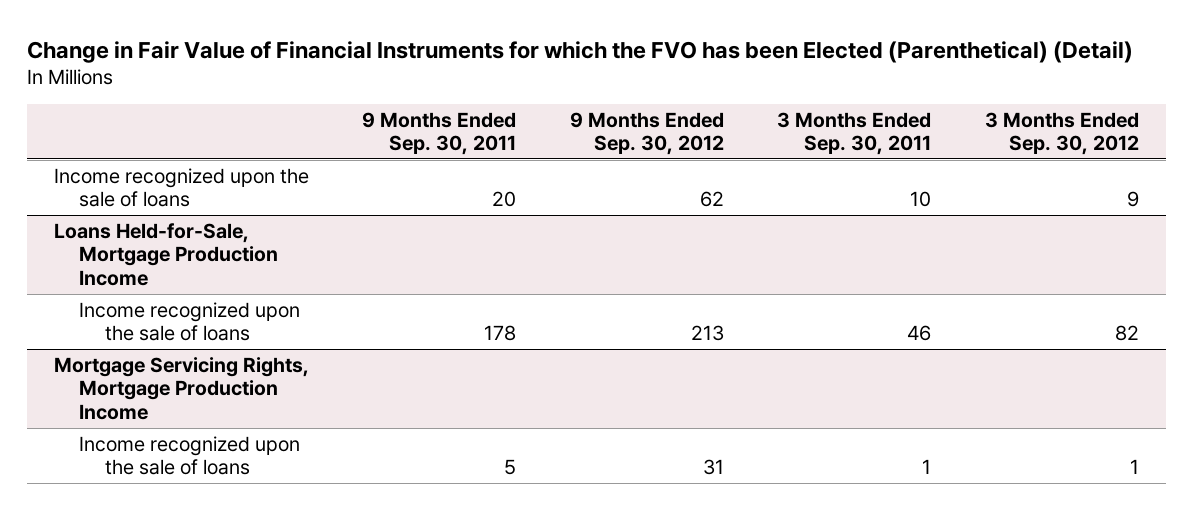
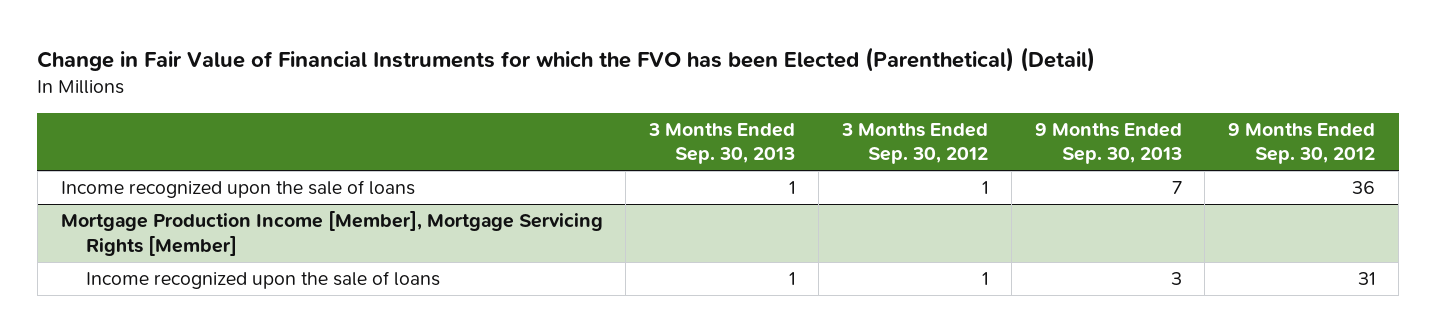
[362,111,517,156] 9 Months Ended Sep. 30, 2011 -> none
[777,111,932,156] 3 Months Ended Sep. 30, 2011 -> none
none -> [648,122,796,165] 3 Months Ended Sep. 30, 2013
none -> [1034,122,1182,165] 9 Months Ended Sep. 30, 2013
[53,222,279,287] Loans Held-for-Sale, Mortgage Production Income -> none
[79,301,301,342] Income recognized upon the sale of loans -> none
[699,191,724,208] 62 -> [1352,181,1376,195] 36
[1126,191,1139,208] 9 -> [981,181,988,195] 1
[53,356,309,421] Mortgage Servicing Rights, Mortgage Production Income -> [60,210,603,256] Mortgage Production Income [Member], Mortgage Servicing Rights [Member]

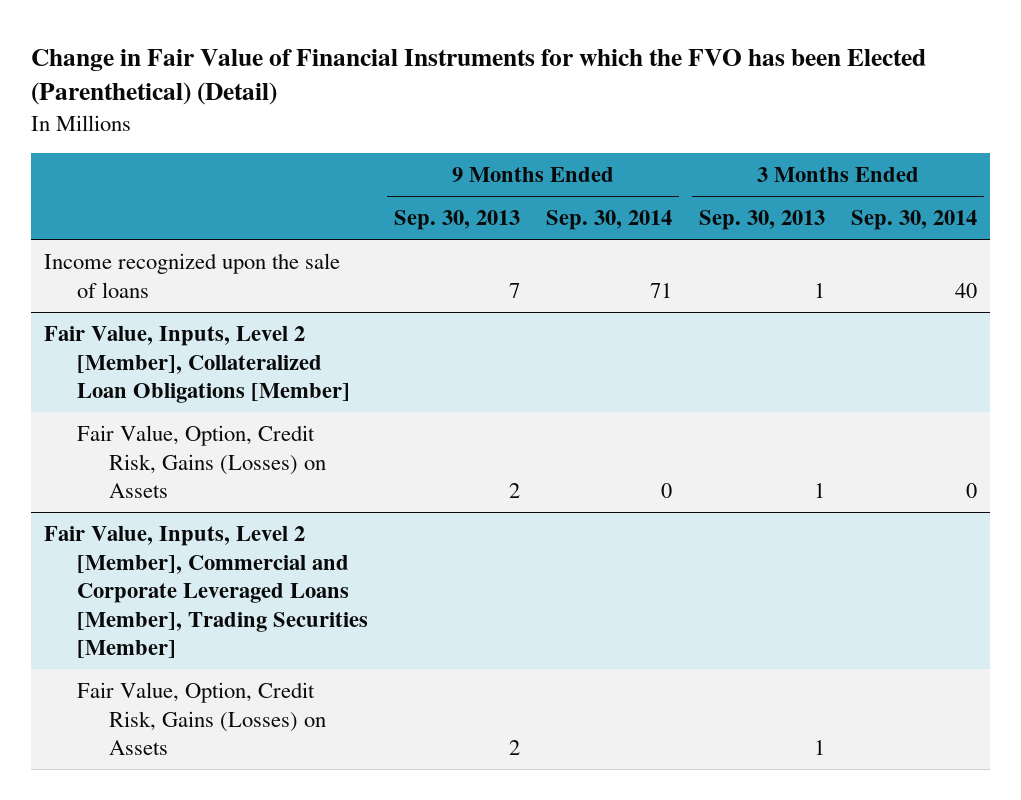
[840,122,988,165] 3 Months Ended Sep. 30, 2012 -> none
[1228,122,1376,165] 9 Months Ended Sep. 30, 2012 -> none
none -> [546,210,673,231] Sep. 30, 2014
none -> [851,210,978,231] Sep. 30, 2014
[60,210,603,256] Mortgage Production Income [Member], Mortgage Servicing Rights [Member] -> none
[85,271,440,290] Income recognized upon the sale of loans -> none
none -> [44,325,350,404] Fair Value, Inputs, Level 2 [Member], Collateralized Loan Obligations [Member]
none -> [76,424,326,499] Fair Value, Option, Credit Risk, Gains (Losses) on Assets
none -> [44,525,368,659] Fair Value, Inputs, Level 2 [Member], Commercial and Corporate Leveraged Loans [Member], Trading Securities [Member]
none -> [76,681,326,756] Fair Value, Option, Credit Risk, Gains (Losses) on Assets

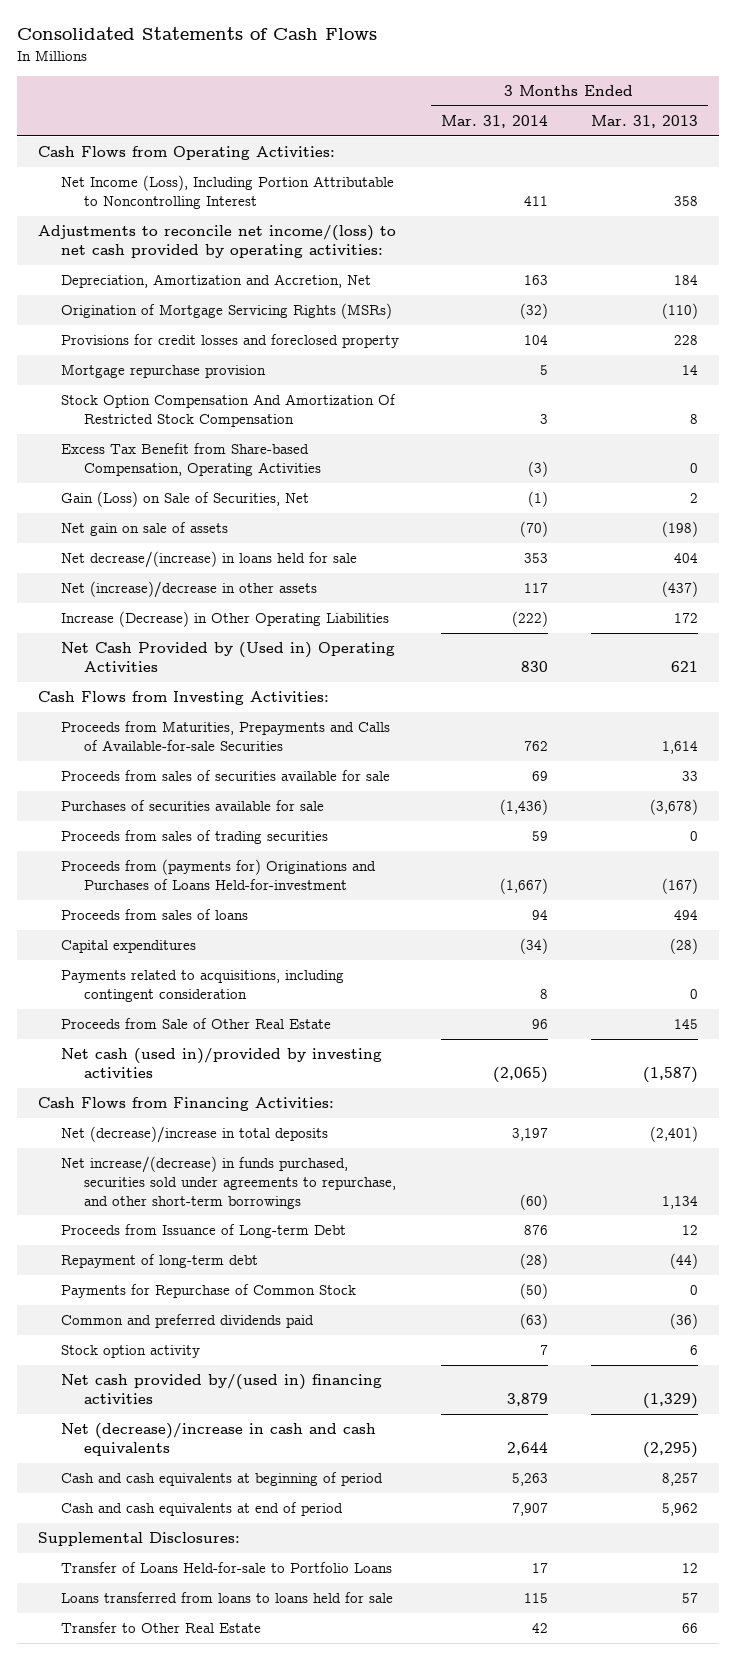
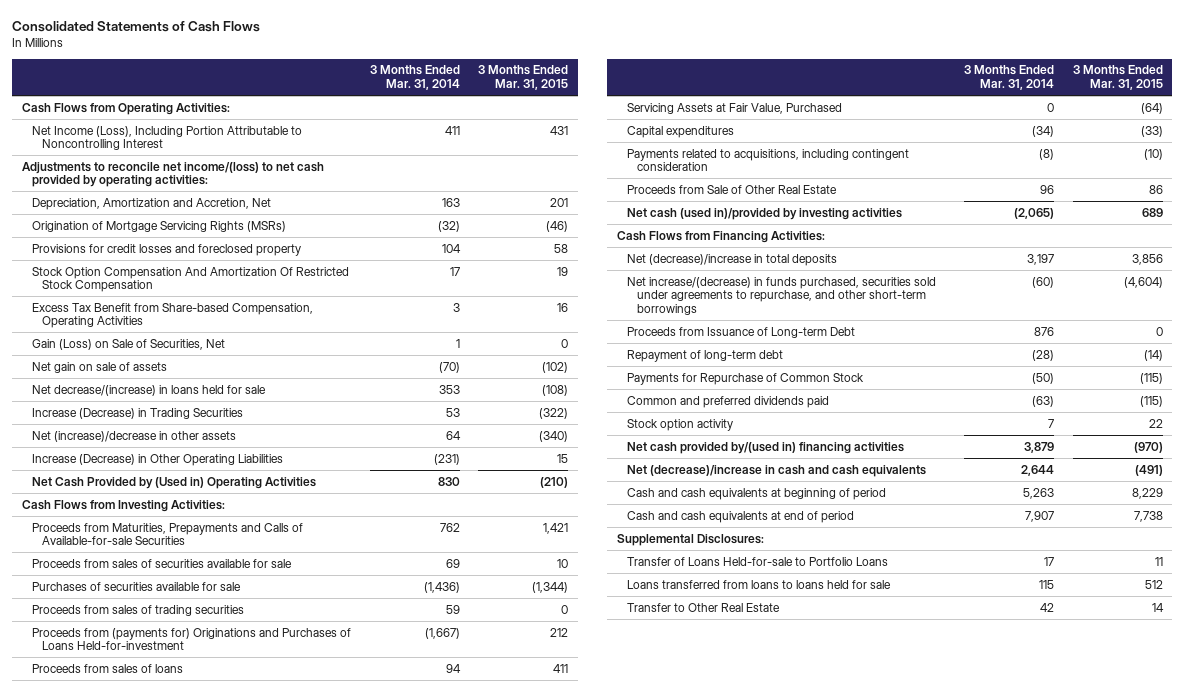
[590,114,698,128] Mar. 31, 2013 -> none
none -> [478,65,569,91] 3 Months Ended Mar. 31, 2015
[60,364,266,379] Mortgage repurchase provision -> none
[540,413,549,424] 3 -> [449,266,460,276] 17
[528,460,549,477] (3) -> [452,302,460,312] 3
[528,491,549,508] (1) -> [455,338,460,348] 1
none -> [31,407,243,419] Increase (Decrease) in Trading Securities
[524,583,549,594] 117 -> [445,430,461,440] 64
[512,611,549,628] (222) -> [433,453,460,465] (231)
none -> [626,102,842,114] Servicing Assets at Fair Value, Purchased
[540,988,549,999] 8 -> [1039,148,1055,160] (8)

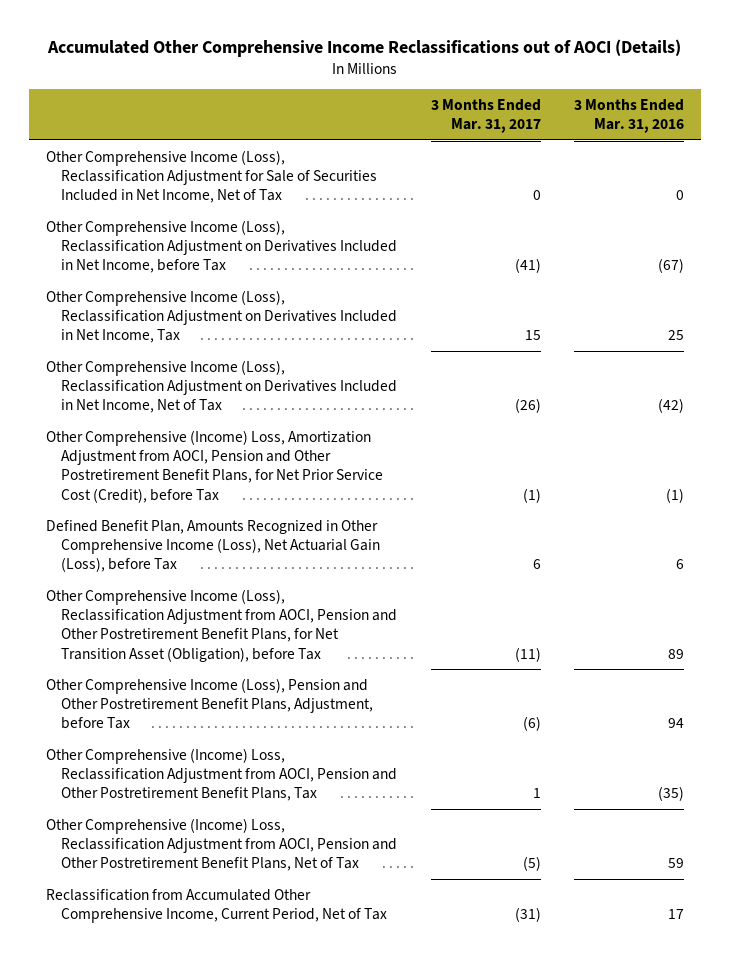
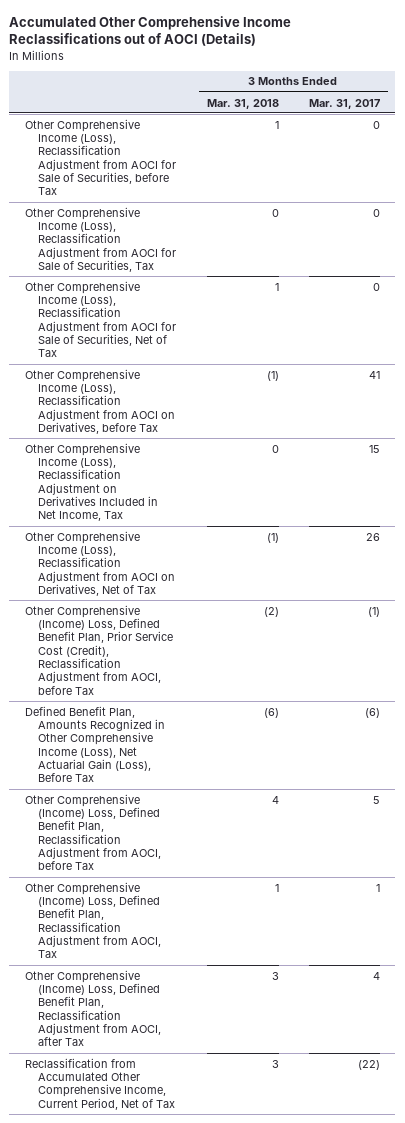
[574,98,685,134] 3 Months Ended Mar. 31, 2016 -> none
none -> [206,98,279,109] Mar. 31, 2018
none -> [24,118,177,196] Other Comprehensive Income (Loss), Reclassification Adjustment from AOCI for Sale of Securities, before Tax
none -> [24,206,177,273] Other Comprehensive Income (Loss), Reclassification Adjustment from AOCI for Sale of Securities, Tax
[45,149,377,204] Other Comprehensive Income (Loss), Reclassification Adjustment for Sale of Securities Included in Net Income, Net of Tax -> [24,280,177,358] Other Comprehensive Income (Loss), Reclassification Adjustment from AOCI for Sale of Securities, Net of Tax
[45,219,397,274] Other Comprehensive Income (Loss), Reclassification Adjustment on Derivatives Included in Net Income, before Tax -> [24,368,176,435] Other Comprehensive Income (Loss), Reclassification Adjustment from AOCI on Derivatives, before Tax
[514,258,541,274] (41) -> [369,370,381,379] 41
[45,588,397,662] Other Comprehensive Income (Loss), Reclassification Adjustment from AOCI, Pension and Other Postretirement Benefit Plans, for Net Transition Asset (Obligation), before Tax -> none
[45,359,397,414] Other Comprehensive Income (Loss), Reclassification Adjustment on Derivatives Included in Net Income, Net of Tax -> [24,530,176,597] Other Comprehensive Income (Loss), Reclassification Adjustment from AOCI on Derivatives, Net of Tax
[514,398,541,414] (26) -> [366,532,381,541] 26
[45,429,383,503] Other Comprehensive (Income) Loss, Amortization Adjustment from AOCI, Pension and Other Postretirement Benefit Plans, for Net Prior Service Cost (Credit), before Tax -> [24,604,174,695] Other Comprehensive (Income) Loss, Defined Benefit Plan, Prior Service Cost (Credit), Reclassification Adjustment from AOCI, before Tax
[45,519,380,573] Defined Benefit Plan, Amounts Recognized in Other Comprehensive Income (Loss), Net Actuarial Gain (Loss), before Tax -> [24,705,166,783] Defined Benefit Plan, Amounts Recognized in Other Comprehensive Income (Loss), Net Actuarial Gain (Loss), Before Tax
[532,559,541,570] 6 -> [365,707,381,718] (6)
[45,677,373,730] Other Comprehensive Income (Loss), Pension and Other Postretirement Benefit Plans, Adjustment, before Tax -> [24,793,162,871] Other Comprehensive (Income) Loss, Defined Benefit Plan, Reclassification Adjustment from AOCI, before Tax
[522,716,541,732] (6) -> [373,795,381,804] 5
[45,747,397,802] Other Comprehensive (Income) Loss, Reclassification Adjustment from AOCI, Pension and Other Postretirement Benefit Plans, Tax -> [24,881,162,959] Other Comprehensive (Income) Loss, Defined Benefit Plan, Reclassification Adjustment from AOCI, Tax
[45,817,397,872] Other Comprehensive (Income) Loss, Reclassification Adjustment from AOCI, Pension and Other Postretirement Benefit Plans, Net of Tax -> [24,969,162,1047] Other Comprehensive (Income) Loss, Defined Benefit Plan, Reclassification Adjustment from AOCI, after Tax
[522,856,541,872] (5) -> [373,971,381,980] 4
[514,906,541,922] (31) -> [358,1059,381,1070] (22)

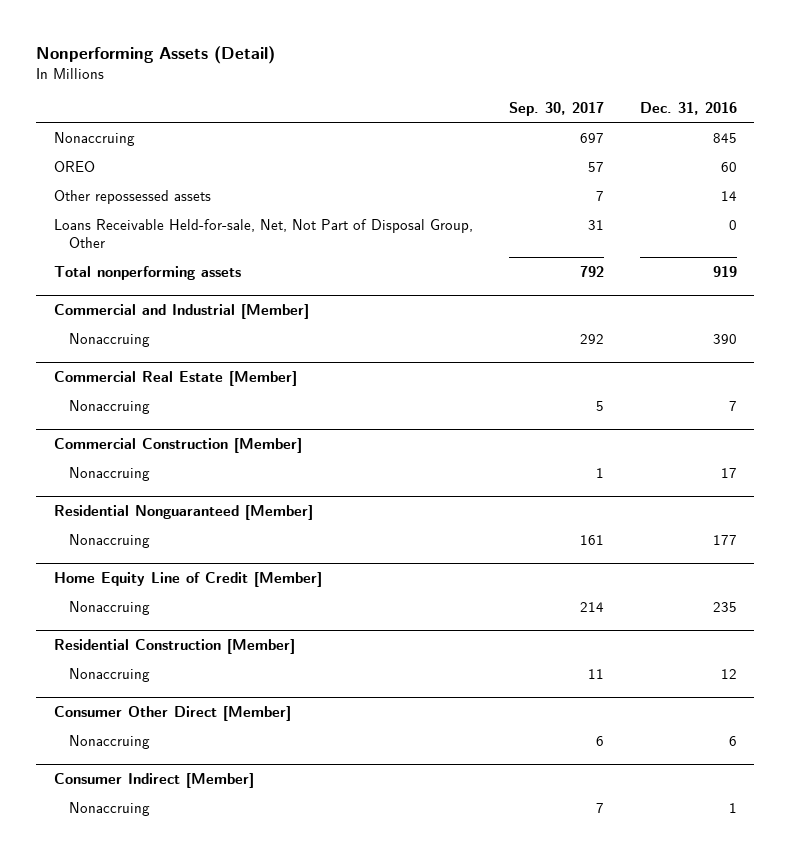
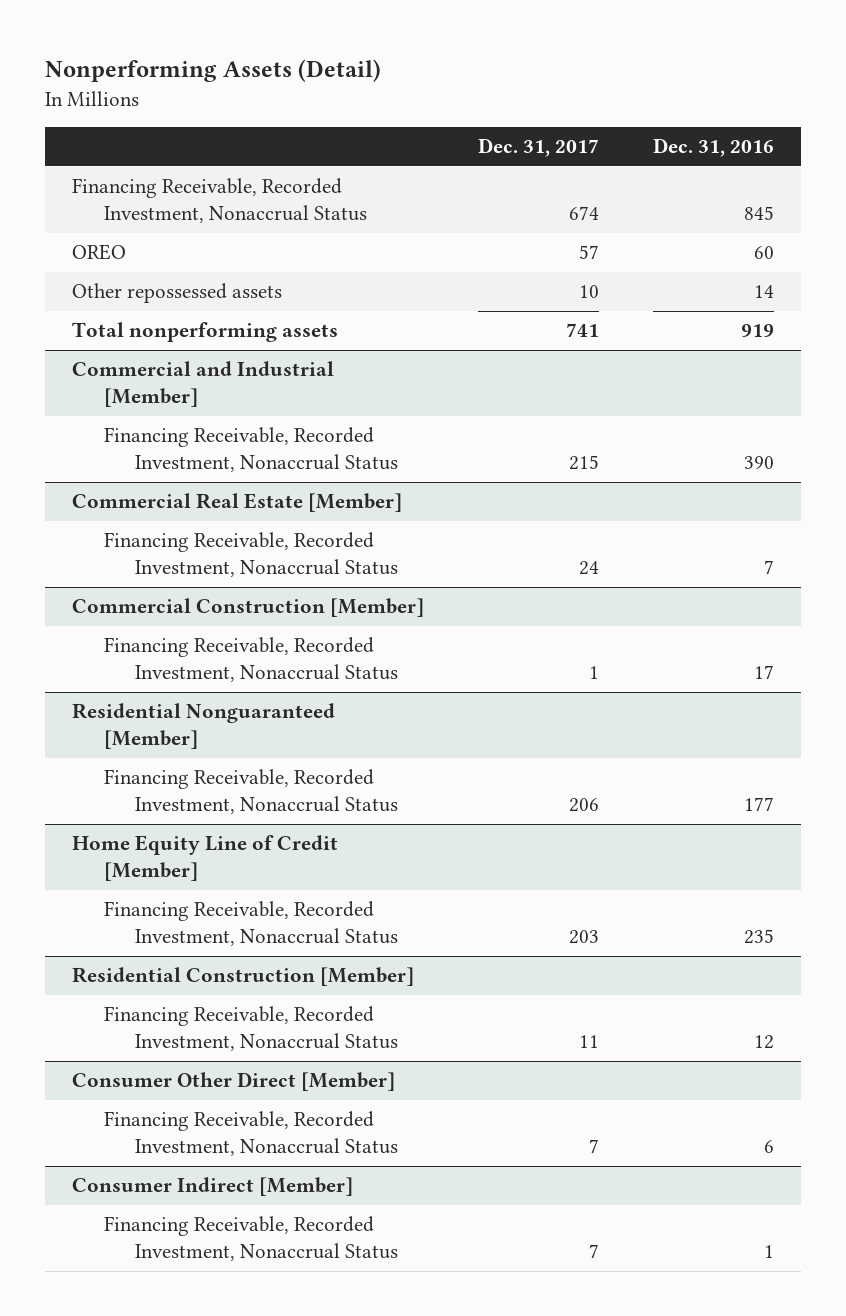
[508,101,604,116] Sep. 30, 2017 -> none
none -> [477,138,599,158] Dec. 31, 2017
[54,131,136,146] Nonaccruing -> [71,178,367,224] Financing Receivable, Recorded Investment, Nonaccrual Status
[54,218,474,249] Loans Receivable Held-for-sale, Net, Not Part of Disposal Group, Other -> none
[69,332,151,347] Nonaccruing -> [103,427,399,473] Financing Receivable, Recorded Investment, Nonaccrual Status
[69,399,151,414] Nonaccruing -> [103,532,399,578] Financing Receivable, Recorded Investment, Nonaccrual Status
[69,466,151,481] Nonaccruing -> [103,637,399,683] Financing Receivable, Recorded Investment, Nonaccrual Status
[69,533,151,548] Nonaccruing -> [103,769,399,815] Financing Receivable, Recorded Investment, Nonaccrual Status
[69,600,151,615] Nonaccruing -> [103,901,399,947] Financing Receivable, Recorded Investment, Nonaccrual Status
[69,667,151,682] Nonaccruing -> [103,1006,399,1052] Financing Receivable, Recorded Investment, Nonaccrual Status
[69,734,151,749] Nonaccruing -> [103,1111,399,1157] Financing Receivable, Recorded Investment, Nonaccrual Status
[69,801,151,816] Nonaccruing -> [103,1216,399,1262] Financing Receivable, Recorded Investment, Nonaccrual Status

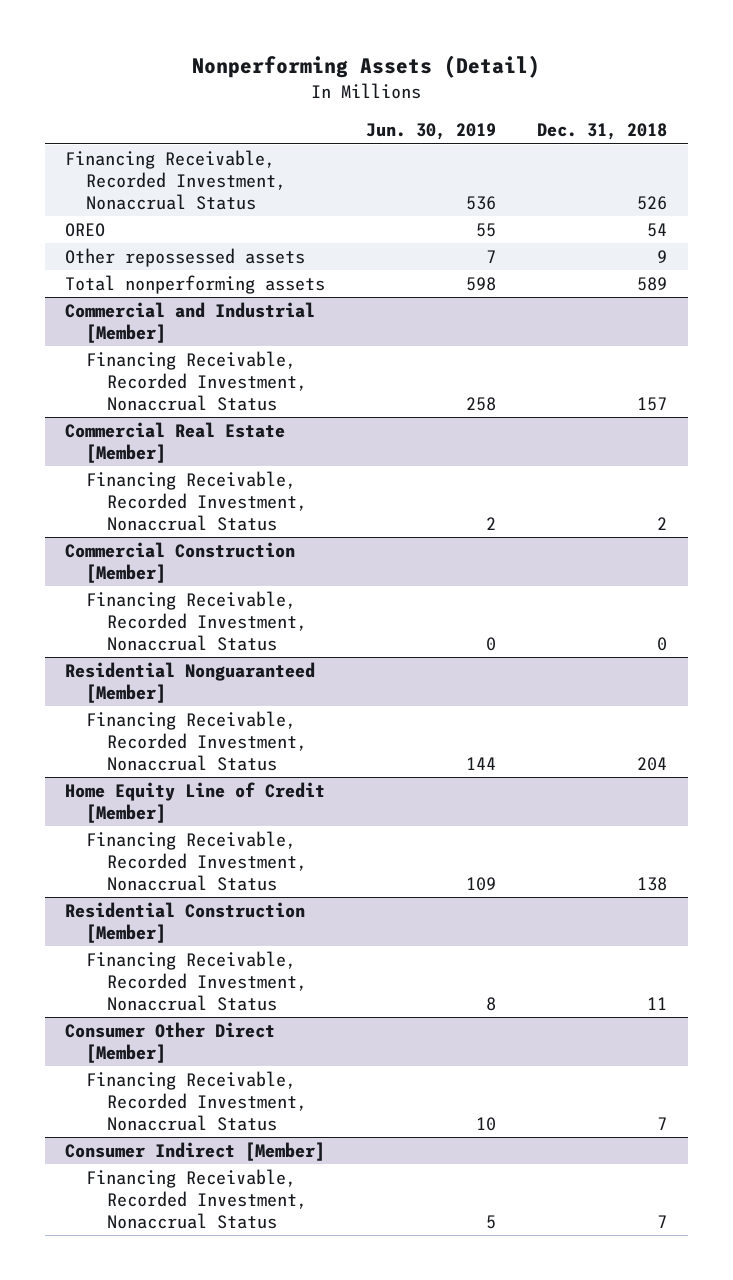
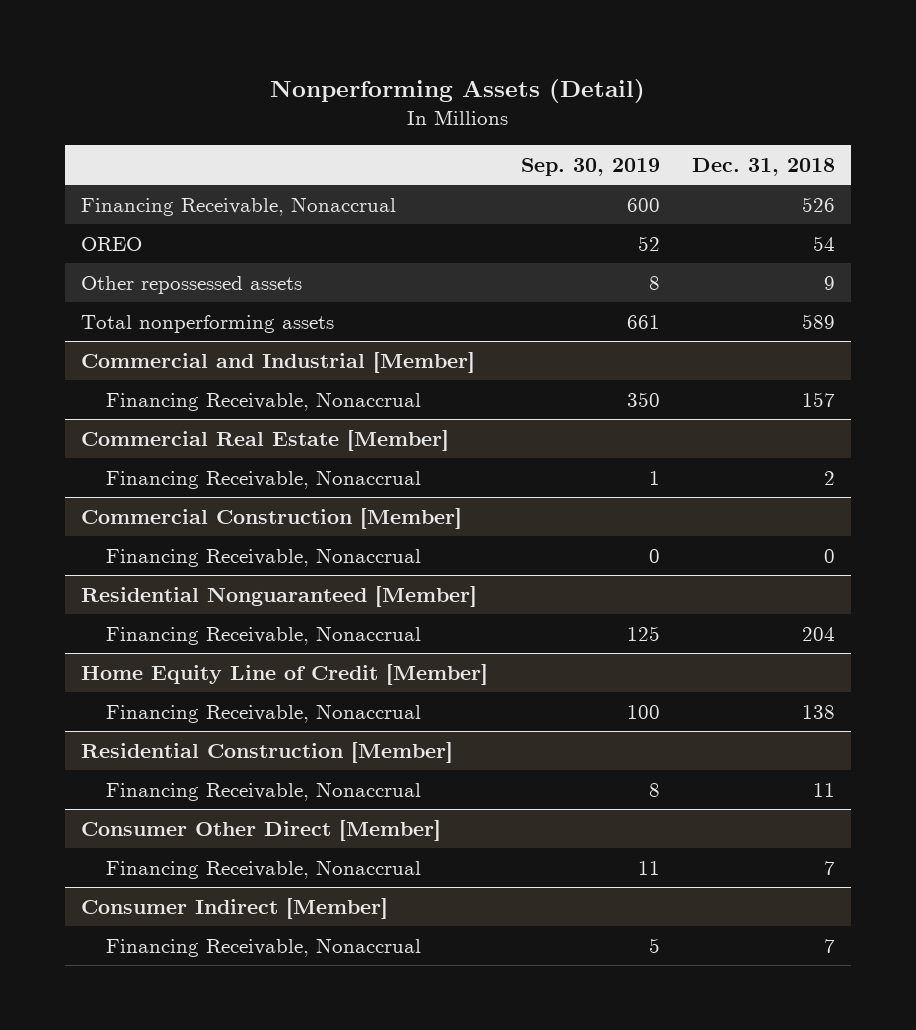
[366,123,497,141] Jun. 30, 2019 -> none
none -> [520,157,660,176] Sep. 30, 2019
[65,150,287,211] Financing Receivable, Recorded Investment, Nonaccrual Status -> [81,196,397,216] Financing Receivable, Nonaccrual
[86,351,308,412] Financing Receivable, Recorded Investment, Nonaccrual Status -> [105,391,421,411] Financing Receivable, Nonaccrual
[86,471,308,532] Financing Receivable, Recorded Investment, Nonaccrual Status -> [105,469,421,489] Financing Receivable, Nonaccrual
[86,591,308,652] Financing Receivable, Recorded Investment, Nonaccrual Status -> [105,547,421,567] Financing Receivable, Nonaccrual
[86,711,308,772] Financing Receivable, Recorded Investment, Nonaccrual Status -> [105,625,421,645] Financing Receivable, Nonaccrual
[86,831,308,892] Financing Receivable, Recorded Investment, Nonaccrual Status -> [105,703,421,723] Financing Receivable, Nonaccrual
[86,951,308,1012] Financing Receivable, Recorded Investment, Nonaccrual Status -> [105,781,421,801] Financing Receivable, Nonaccrual
[86,1071,308,1132] Financing Receivable, Recorded Investment, Nonaccrual Status -> [105,859,421,879] Financing Receivable, Nonaccrual
[86,1169,308,1230] Financing Receivable, Recorded Investment, Nonaccrual Status -> [105,937,421,957] Financing Receivable, Nonaccrual

